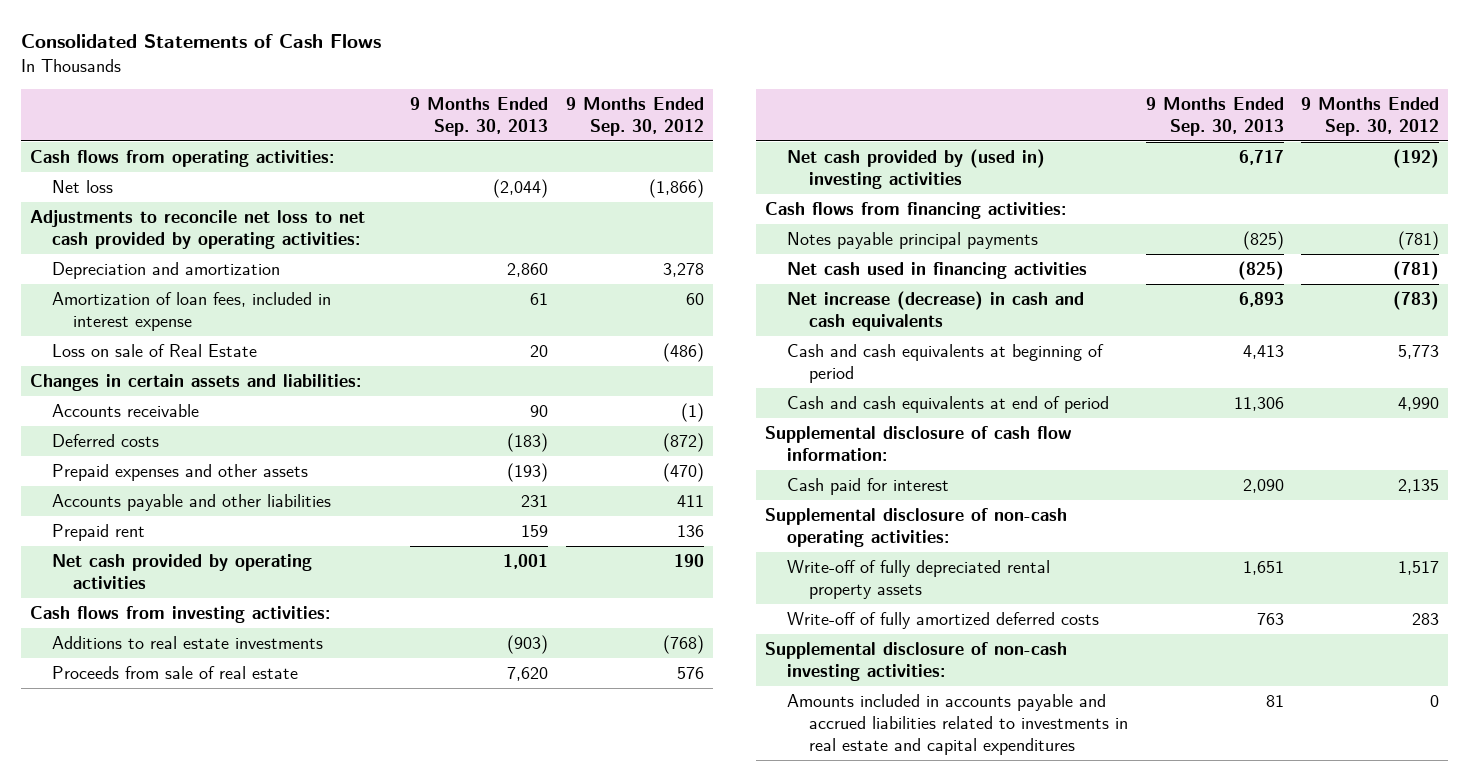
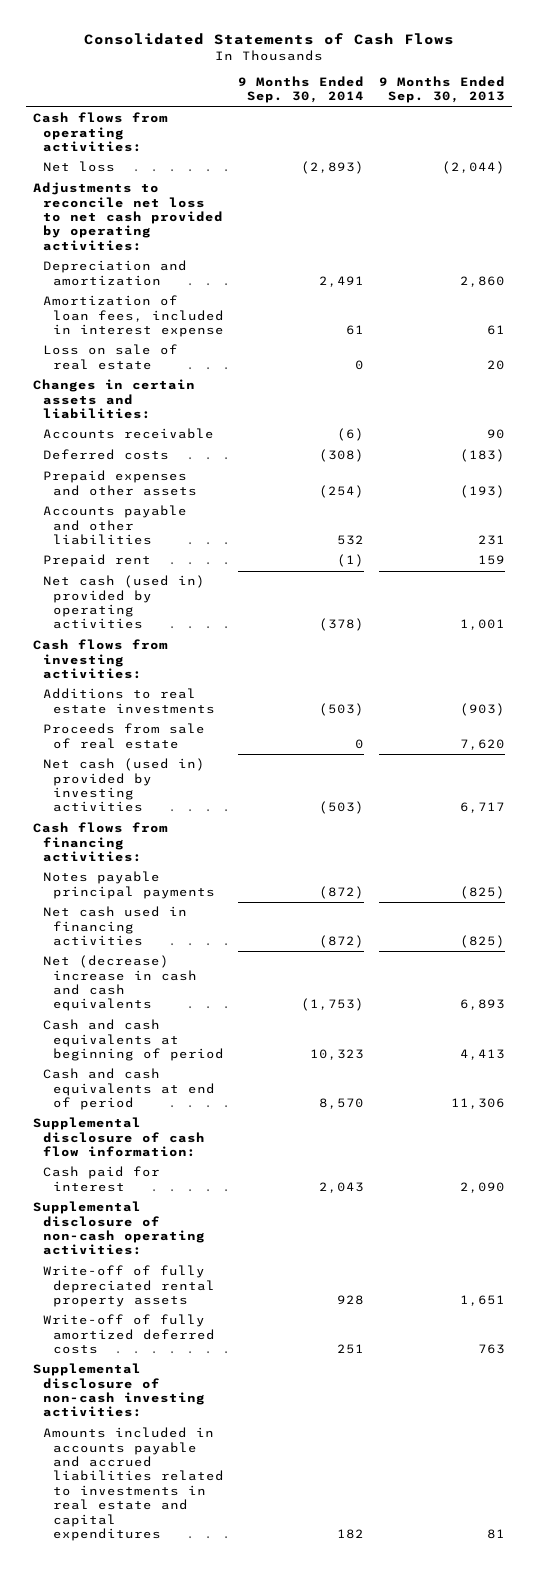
[565,96,704,136] 9 Months Ended Sep. 30, 2012 -> none
none -> [238,76,365,104] 9 Months Ended Sep. 30, 2014
[51,343,257,357] Loss on sale of Real Estate -> [42,344,178,370] Loss on sale of real estate
[51,553,312,589] Net cash provided by operating activities -> [42,575,205,630] Net cash (used in) provided by operating activities
[787,148,1046,189] Net cash provided by (used in) investing activities -> [42,758,205,813] Net cash (used in) provided by investing activities
[787,290,1085,331] Net increase (decrease) in cash and cash equivalents -> [42,955,198,1012] Net (decrease) increase in cash and cash equivalents

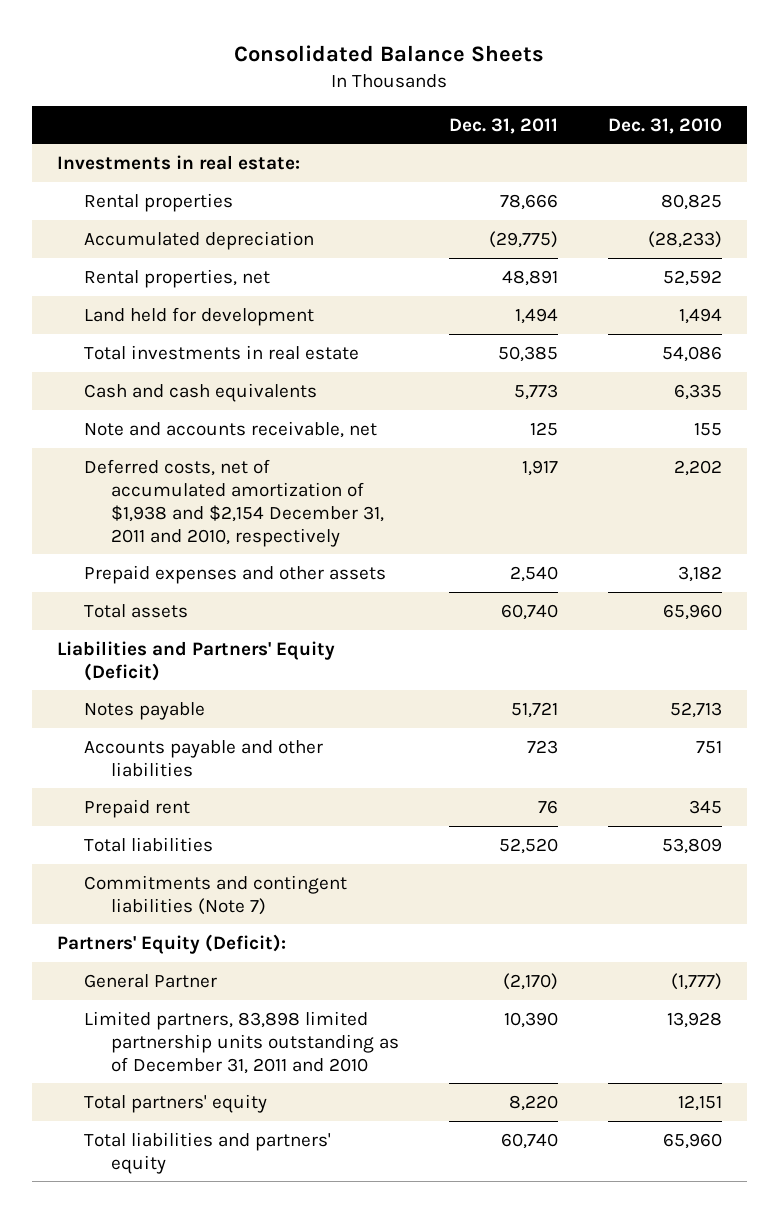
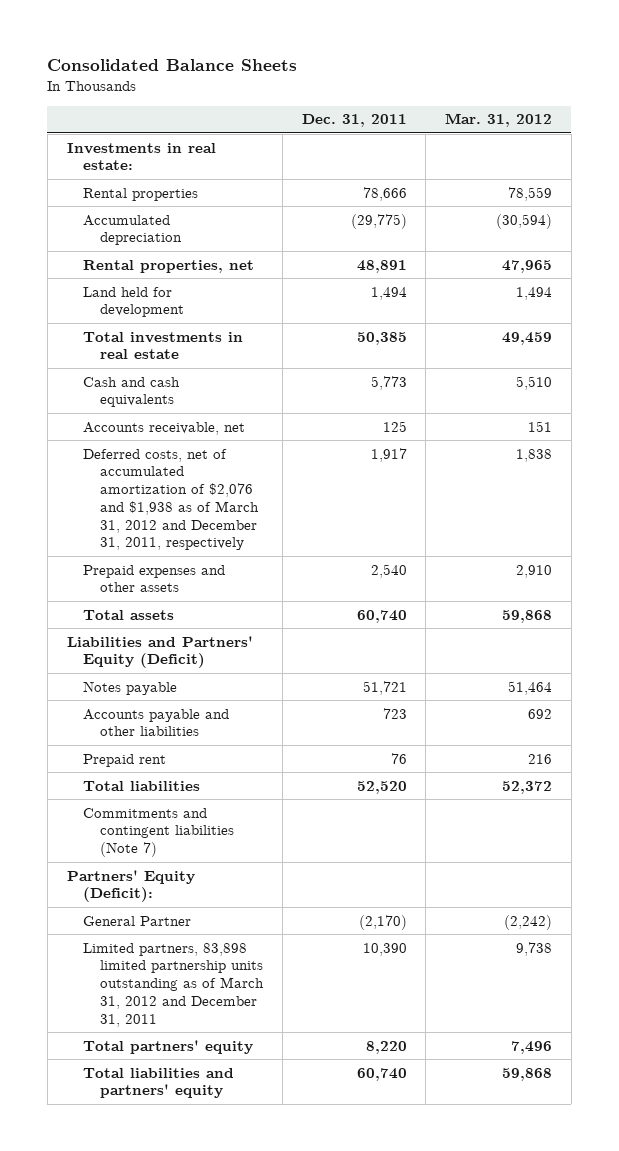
[607,117,722,134] Dec. 31, 2010 -> none
none -> [445,113,553,128] Mar. 31, 2012
[83,420,377,438] Note and accounts receivable, net -> [83,421,246,435] Accounts receivable, net
[83,458,384,547] Deferred costs, net of accumulated amortization of $1,938 and $2,154 December 31, 2011 and 2010, respectively -> [83,448,260,551] Deferred costs, net of accumulated amortization of $2,076 and $1,938 as of March 31, 2012 and December 31, 2011, respectively
[83,1010,399,1074] Limited partners, 83,898 limited partnership units outstanding as of December 31, 2011 and 2010 -> [83,942,265,1027] Limited partners, 83,898 limited partnership units outstanding as of March 31, 2012 and December 31, 2011

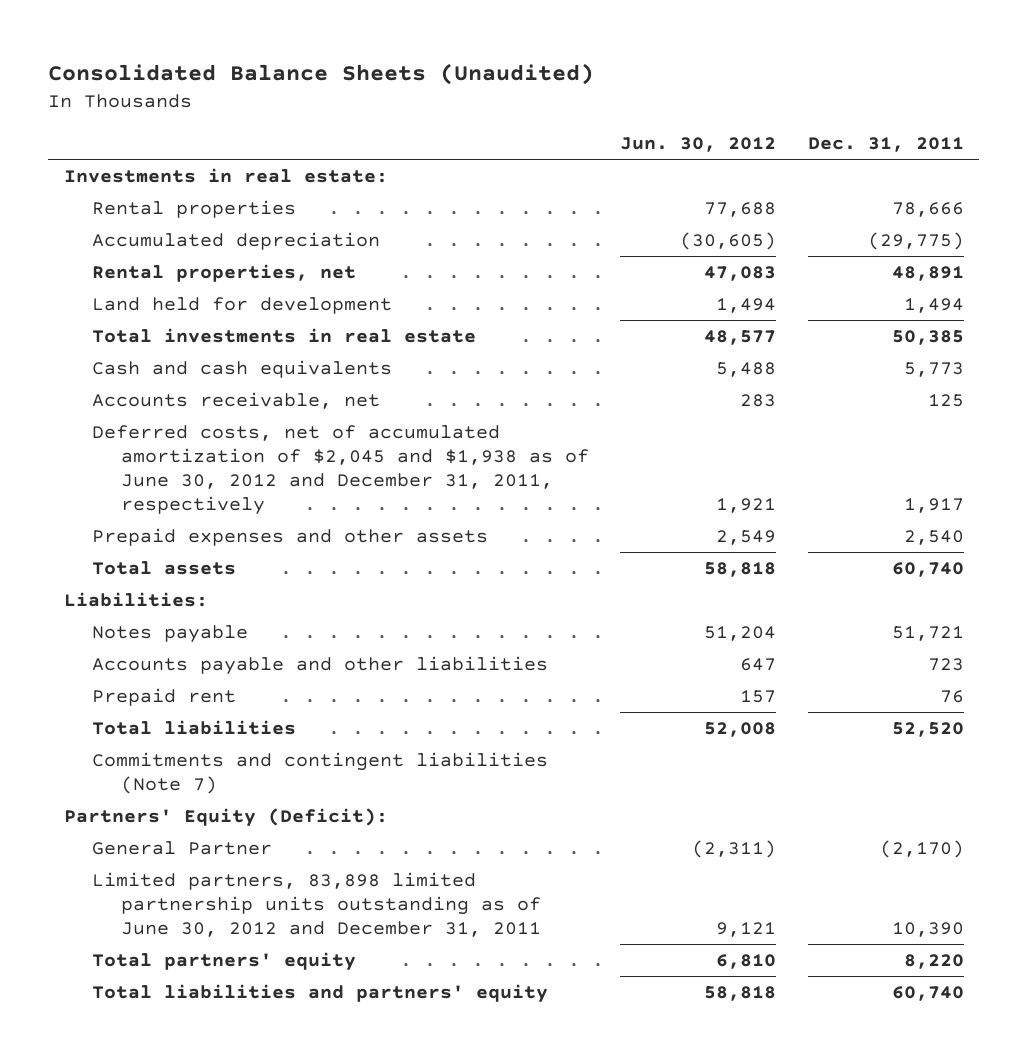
[47,58,298,71] Consolidated Balance Sheets -> [48,62,595,85] Consolidated Balance Sheets (Unaudited)
[445,113,553,128] Mar. 31, 2012 -> none
none -> [620,137,777,153] Jun. 30, 2012
[83,448,260,551] Deferred costs, net of accumulated amortization of $2,076 and $1,938 as of March 31, 2012 and December 31, 2011, respectively -> [92,425,589,515] Deferred costs, net of accumulated amortization of $2,045 and $1,938 as of June 30, 2012 and December 31, 2011, respectively
[66,635,253,669] Liabilities and Partners' Equity (Deficit) -> none
none -> [63,592,208,608] Liabilities:
[83,942,265,1027] Limited partners, 83,898 limited partnership units outstanding as of March 31, 2012 and December 31, 2011 -> [92,872,541,937] Limited partners, 83,898 limited partnership units outstanding as of June 30, 2012 and December 31, 2011

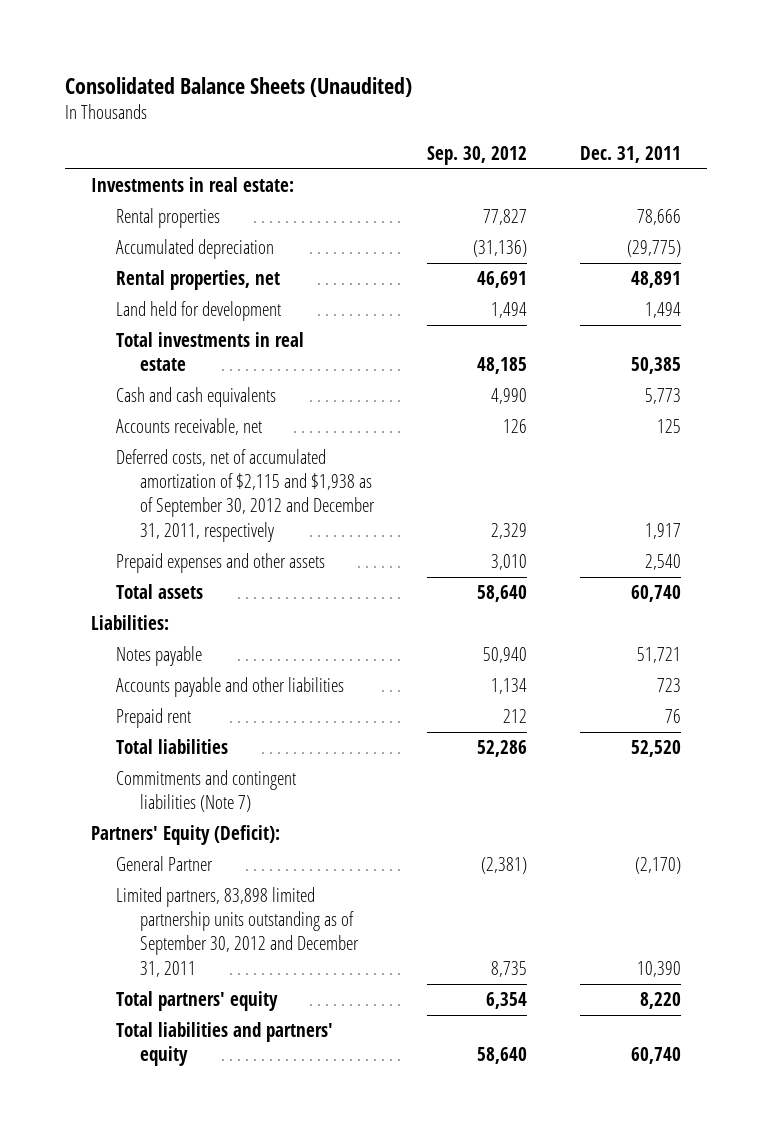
[620,137,777,153] Jun. 30, 2012 -> none
none -> [426,145,527,165] Sep. 30, 2012
[92,425,589,515] Deferred costs, net of accumulated amortization of $2,045 and $1,938 as of June 30, 2012 and December 31, 2011, respectively -> [115,449,376,542] Deferred costs, net of accumulated amortization of $2,115 and $1,938 as of September 30, 2012 and December 31, 2011, respectively
[92,872,541,937] Limited partners, 83,898 limited partnership units outstanding as of June 30, 2012 and December 31, 2011 -> [115,887,360,977] Limited partners, 83,898 limited partnership units outstanding as of September 30, 2012 and December 31, 2011

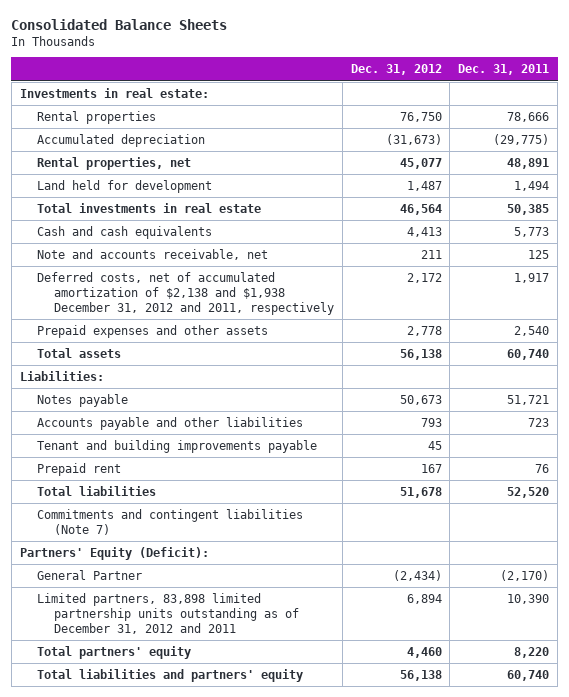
[64,76,412,97] Consolidated Balance Sheets (Unaudited) -> [11,18,228,30] Consolidated Balance Sheets
[426,145,527,165] Sep. 30, 2012 -> none
none -> [350,64,442,76] Dec. 31, 2012
[115,418,262,436] Accounts receivable, net -> [36,248,268,260] Note and accounts receivable, net
[115,449,376,542] Deferred costs, net of accumulated amortization of $2,115 and $1,938 as of September 30, 2012 and December 31, 2011, respectively -> [36,271,334,315] Deferred costs, net of accumulated amortization of $2,138 and $1,938 December 31, 2012 and 2011, respectively
none -> [36,439,317,453] Tenant and building improvements payable
[115,887,360,977] Limited partners, 83,898 limited partnership units outstanding as of September 30, 2012 and December 31, 2011 -> [36,592,299,634] Limited partners, 83,898 limited partnership units outstanding as of December 31, 2012 and 2011

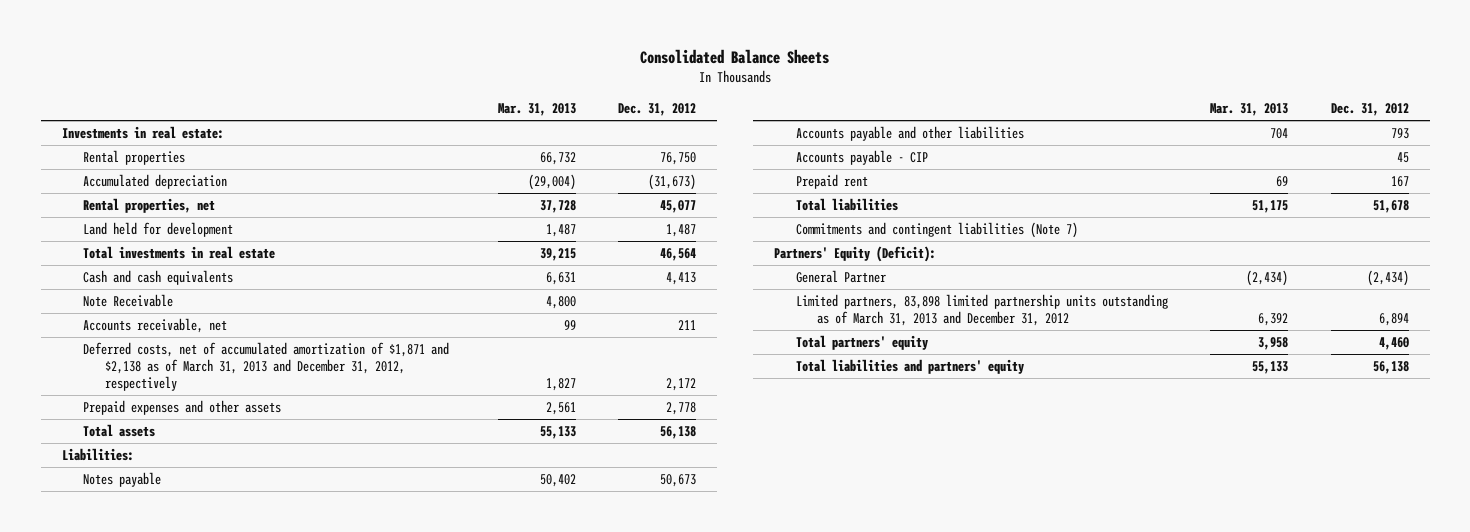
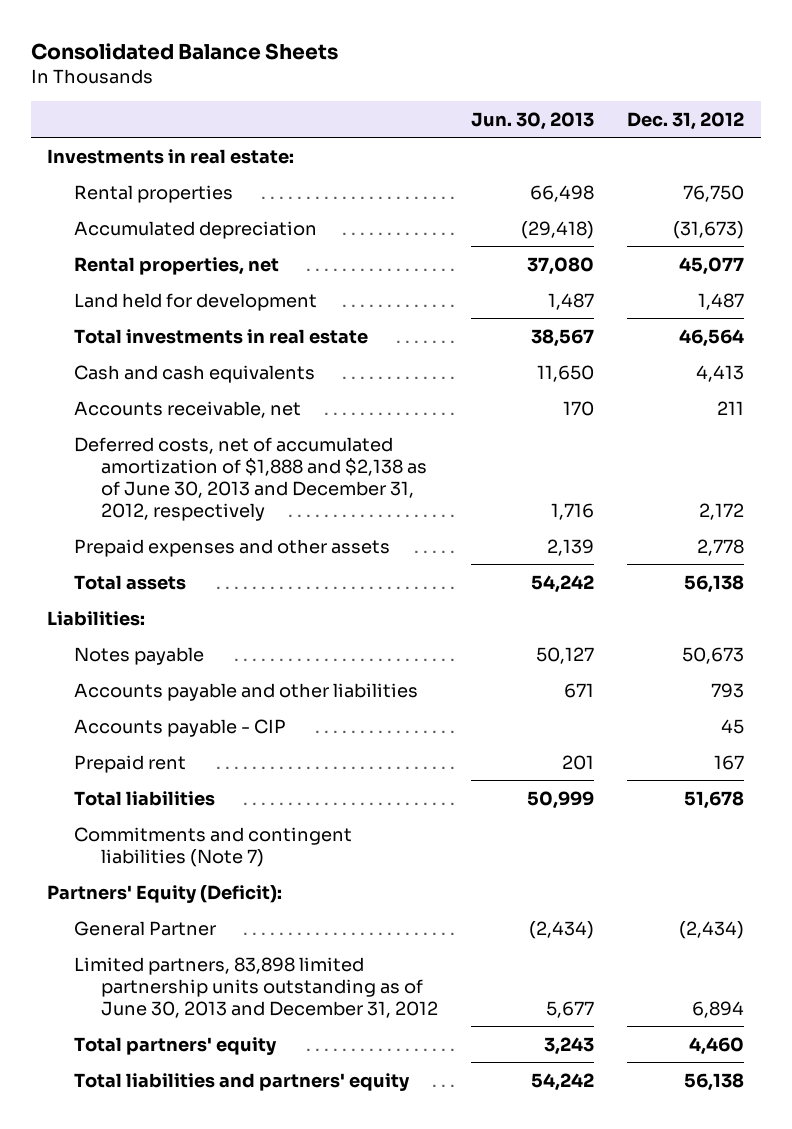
[497,103,576,117] Mar. 31, 2013 -> none
none -> [471,111,595,130] Jun. 30, 2013
[83,293,174,307] Note Receivable -> none
[83,341,450,392] Deferred costs, net of accumulated amortization of $1,871 and $2,138 as of March 31, 2013 and December 31, 2012, respectively -> [74,436,428,521] Deferred costs, net of accumulated amortization of $1,888 and $2,138 as of June 30, 2013 and December 31, 2012, respectively
[795,293,1168,327] Limited partners, 83,898 limited partnership units outstanding as of March 31, 2013 and December 31, 2012 -> [74,956,439,1018] Limited partners, 83,898 limited partnership units outstanding as of June 30, 2013 and December 31, 2012

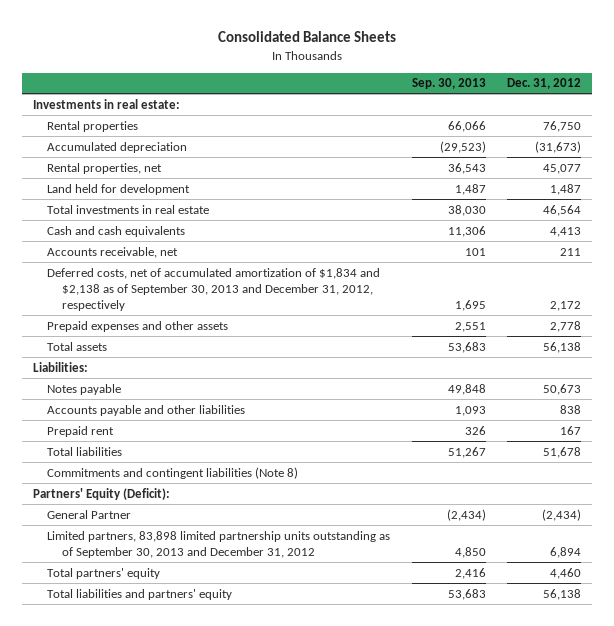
[471,111,595,130] Jun. 30, 2013 -> none
none -> [411,78,486,90] Sep. 30, 2013
[74,436,428,521] Deferred costs, net of accumulated amortization of $1,888 and $2,138 as of June 30, 2013 and December 31, 2012, respectively -> [47,267,381,311] Deferred costs, net of accumulated amortization of $1,834 and $2,138 as of September 30, 2013 and December 31, 2012, respectively
[74,718,287,737] Accounts payable - CIP -> none
[711,682,745,698] 793 -> [560,404,582,414] 838
[74,826,353,867] Commitments and contingent liabilities (Note 7) -> [47,466,299,479] Commitments and contingent liabilities (Note 8)
[74,956,439,1018] Limited partners, 83,898 limited partnership units outstanding as of June 30, 2013 and December 31, 2012 -> [47,530,391,558] Limited partners, 83,898 limited partnership units outstanding as of September 30, 2013 and December 31, 2012

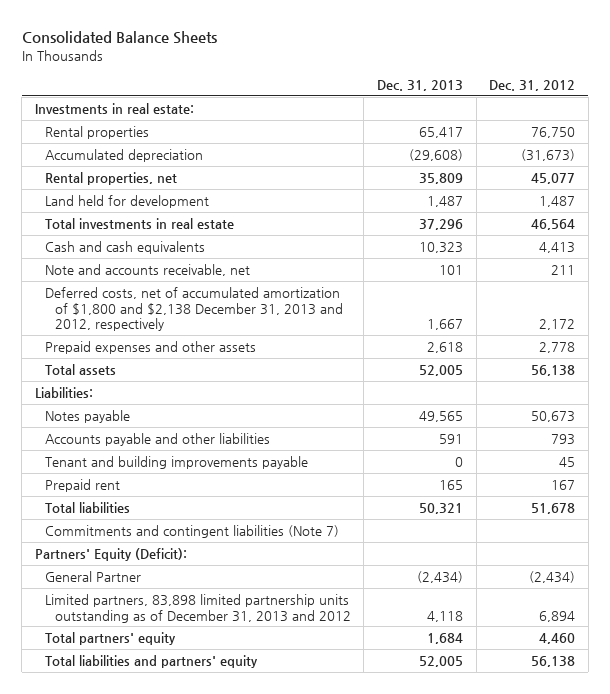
[411,78,486,90] Sep. 30, 2013 -> none
none -> [377,80,464,92] Dec. 31, 2013
[47,246,179,258] Accounts receivable, net -> [44,263,250,276] Note and accounts receivable, net
[47,267,381,311] Deferred costs, net of accumulated amortization of $1,834 and $2,138 as of September 30, 2013 and December 31, 2012, respectively -> [44,286,343,332] Deferred costs, net of accumulated amortization of $1,800 and $2,138 December 31, 2013 and 2012, respectively
[560,404,582,414] 838 -> [551,433,576,445] 793
none -> [44,455,308,469] Tenant and building improvements payable
[47,466,299,479] Commitments and contingent liabilities (Note 8) -> [44,524,339,538] Commitments and contingent liabilities (Note 7)
[47,530,391,558] Limited partners, 83,898 limited partnership units outstanding as of September 30, 2013 and December 31, 2012 -> [44,593,351,623] Limited partners, 83,898 limited partnership units outstanding as of December 31, 2013 and 2012

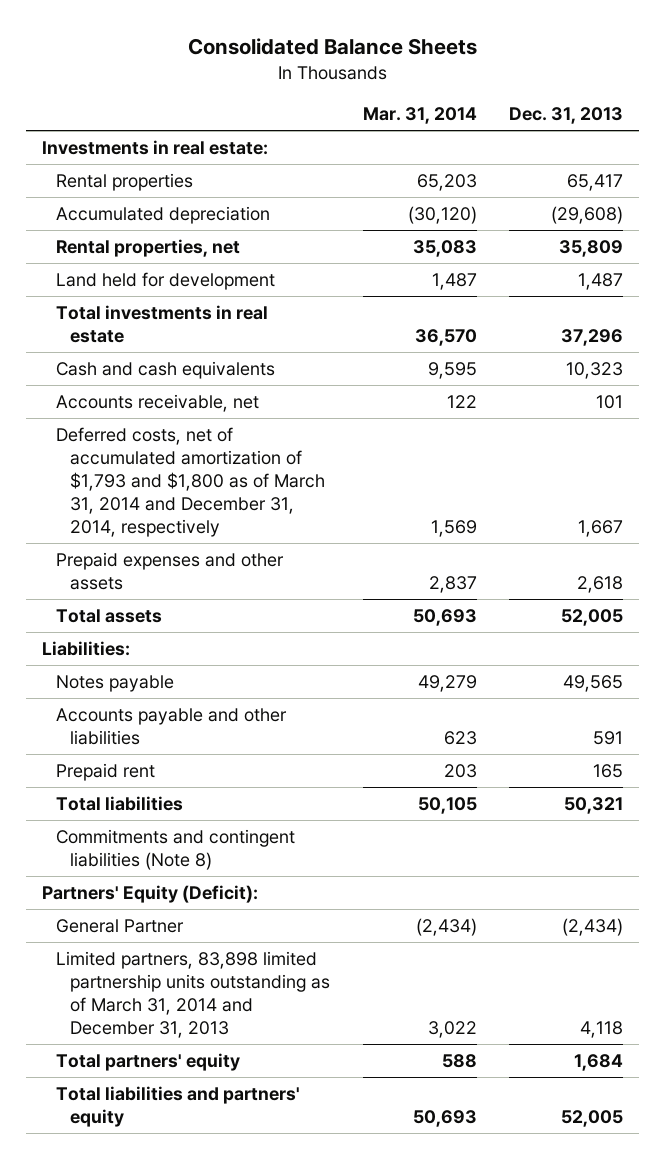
[489,80,576,92] Dec. 31, 2012 -> none
none -> [362,107,477,125] Mar. 31, 2014
[44,263,250,276] Note and accounts receivable, net -> [56,394,260,413] Accounts receivable, net
[44,286,343,332] Deferred costs, net of accumulated amortization of $1,800 and $2,138 December 31, 2013 and 2012, respectively -> [56,427,326,537] Deferred costs, net of accumulated amortization of $1,793 and $1,800 as of March 31, 2014 and December 31, 2014, respectively
[44,455,308,469] Tenant and building improvements payable -> none
[44,524,339,538] Commitments and contingent liabilities (Note 7) -> [56,829,296,871] Commitments and contingent liabilities (Note 8)
[44,593,351,623] Limited partners, 83,898 limited partnership units outstanding as of December 31, 2013 and 2012 -> [56,951,331,1038] Limited partners, 83,898 limited partnership units outstanding as of March 31, 2014 and December 31, 2013

